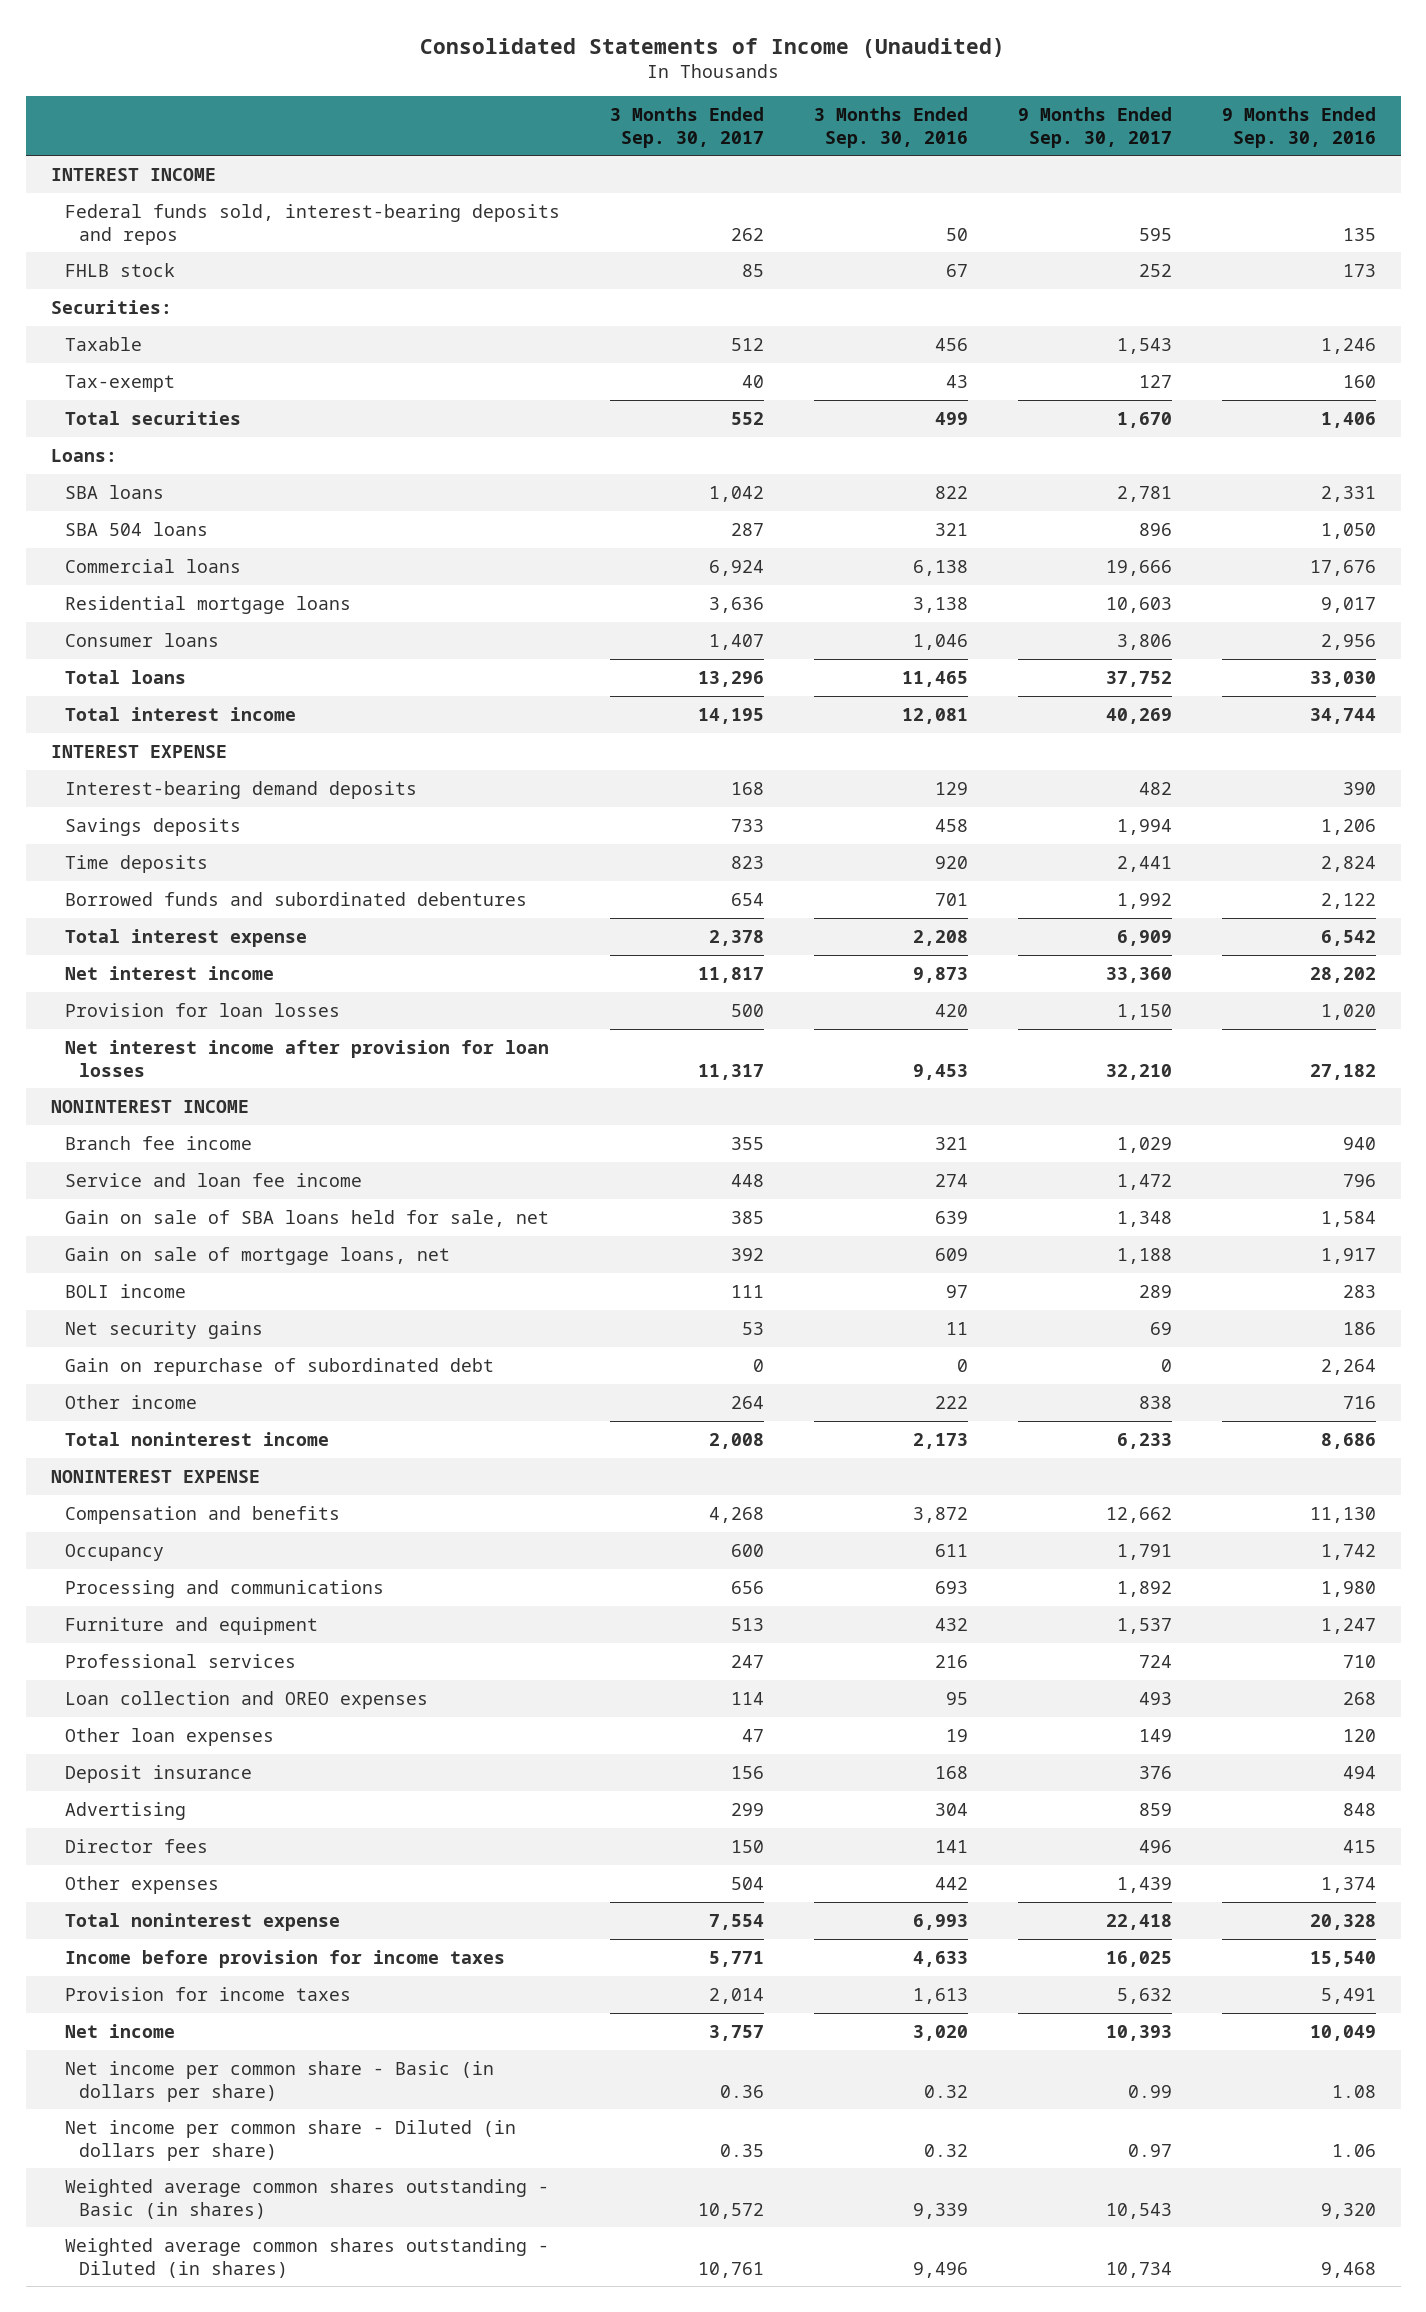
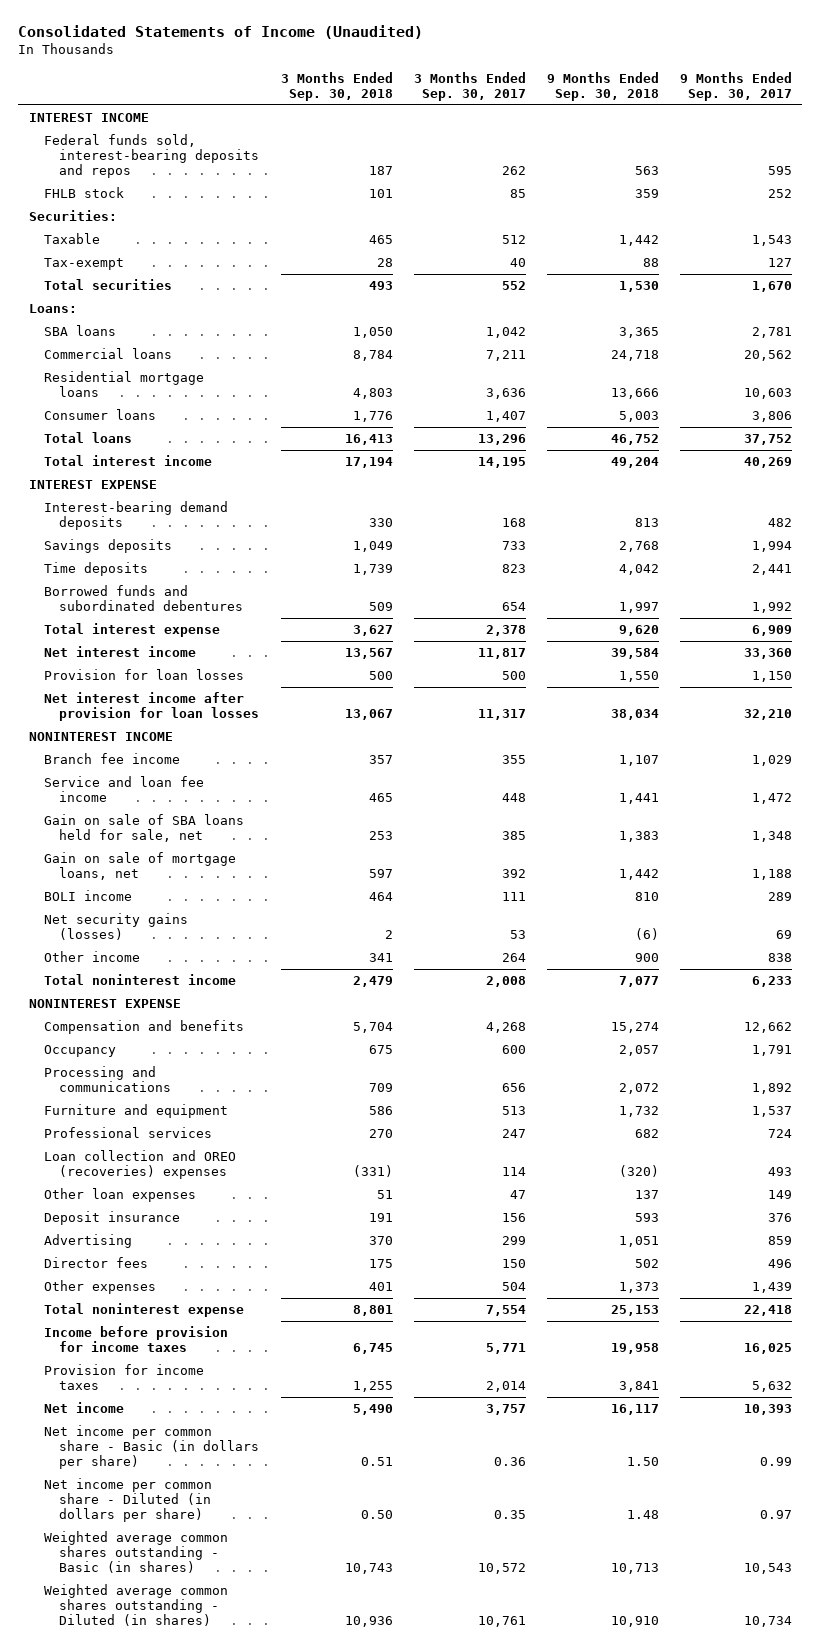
[813,106,968,148] 3 Months Ended Sep. 30, 2016 -> none
[1221,106,1376,148] 9 Months Ended Sep. 30, 2016 -> none
none -> [280,71,393,101] 3 Months Ended Sep. 30, 2018
none -> [546,71,659,101] 9 Months Ended Sep. 30, 2018
[64,521,208,536] SBA 504 loans -> none
[708,559,764,576] 6,924 -> [485,349,526,361] 7,211
[1105,559,1172,576] 19,666 -> [743,349,792,361] 20,562
[64,1357,494,1376] Gain on repurchase of subordinated debt -> none
[64,1320,263,1339] Net security gains -> [44,912,189,941] Net security gains (losses)
[64,1690,428,1709] Loan collection and OREO expenses -> [44,1149,237,1180] Loan collection and OREO (recoveries) expenses

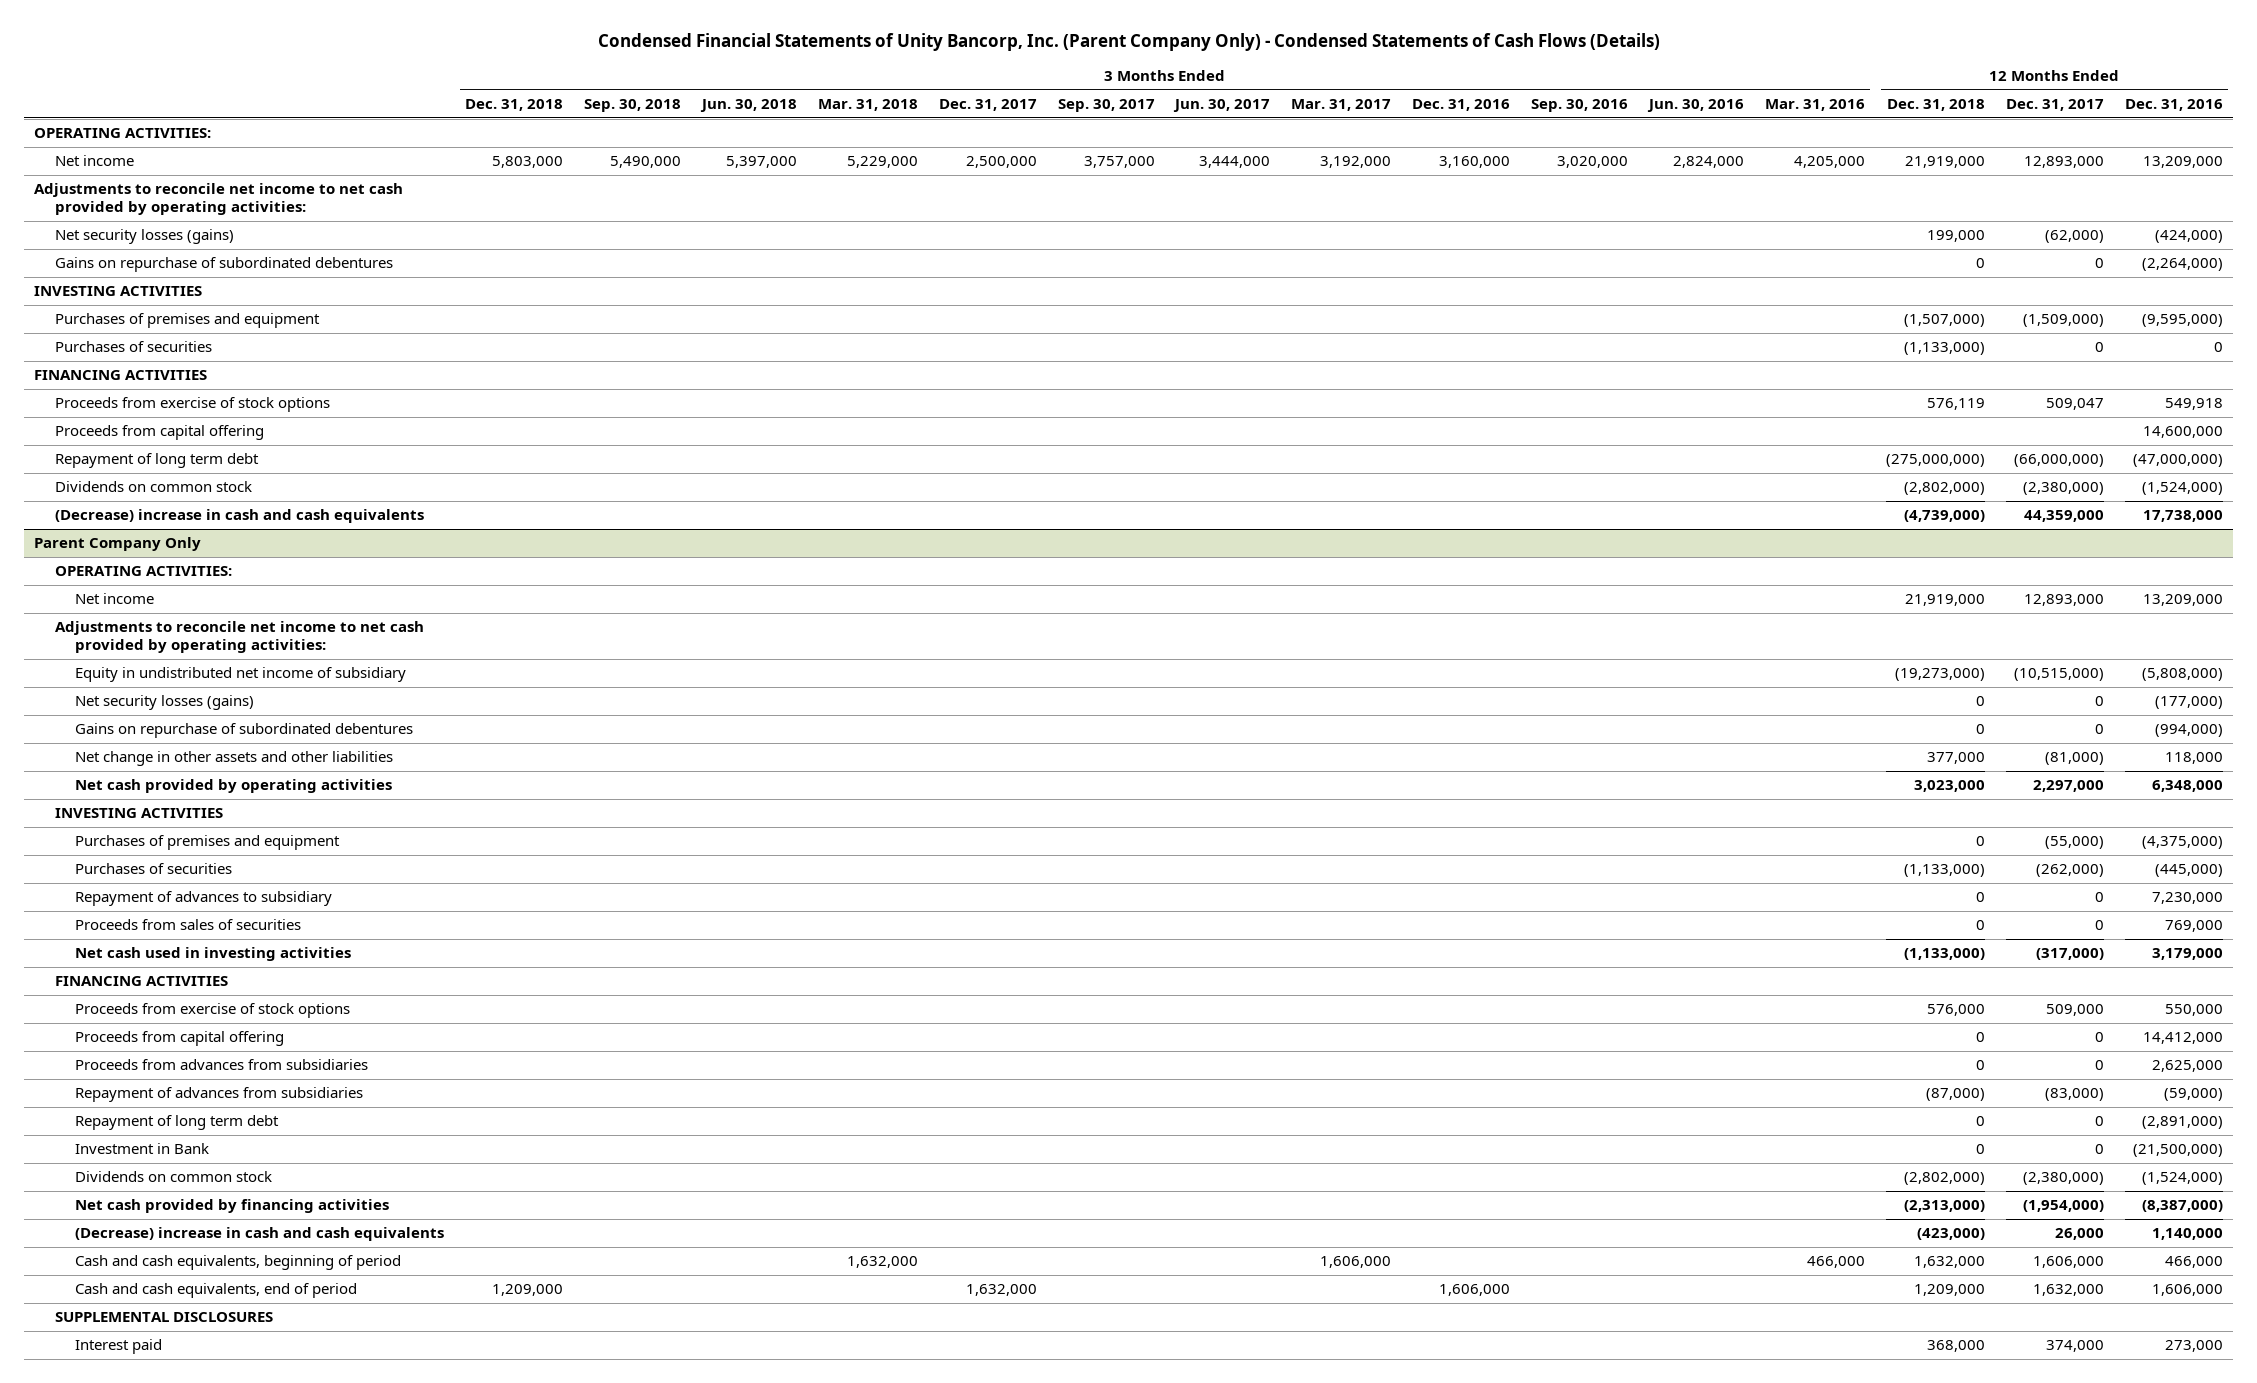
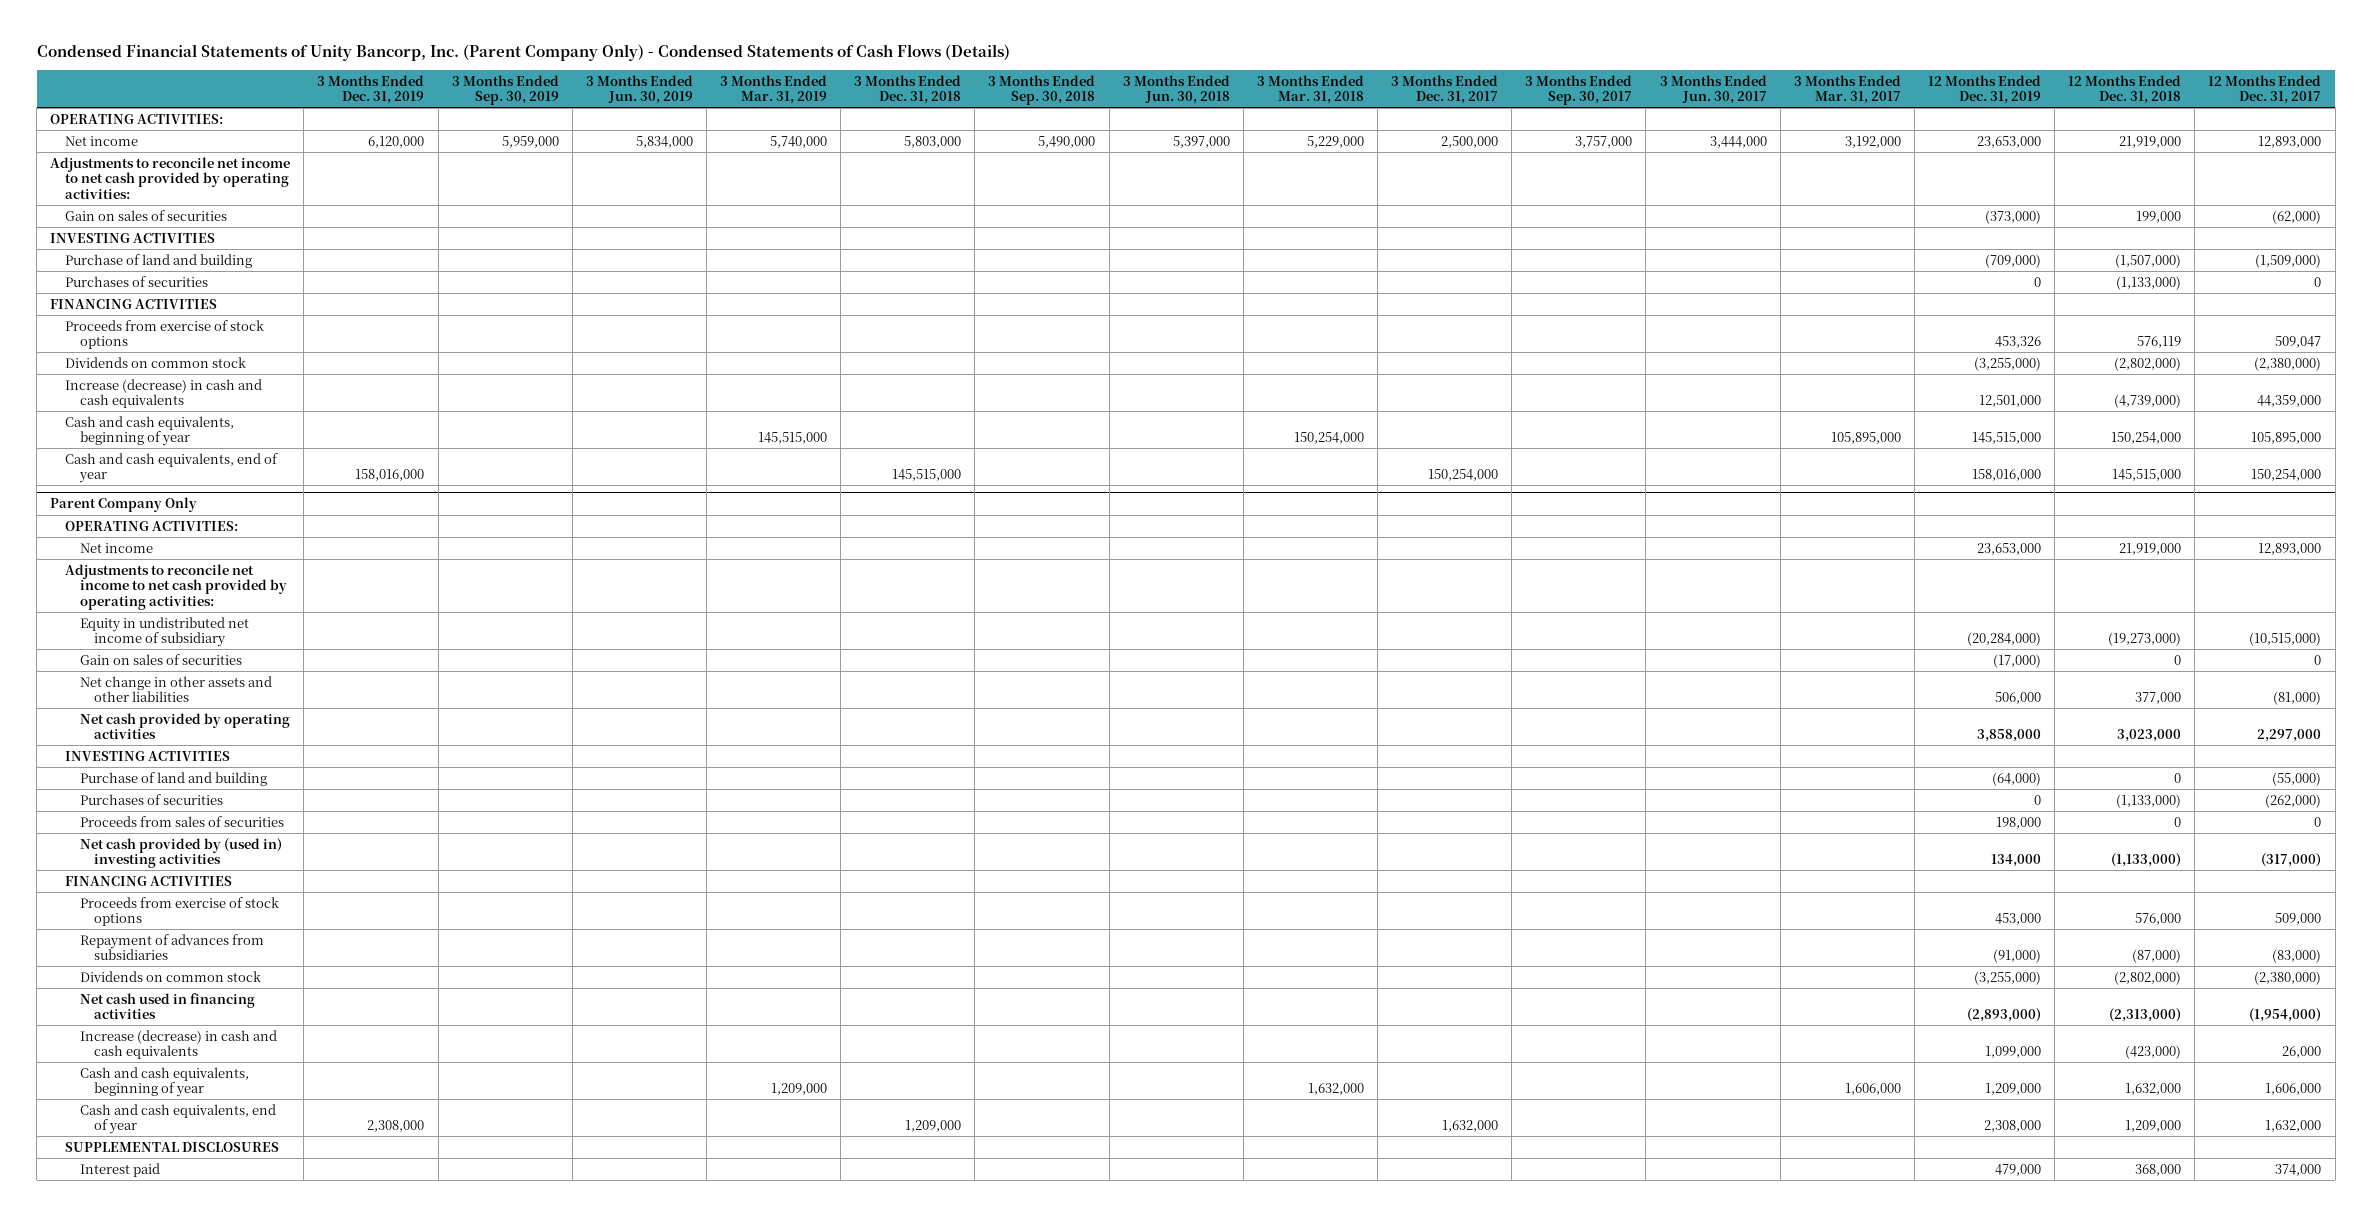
[1412,99,1511,112] Dec. 31, 2016 -> none
[1531,99,1629,113] Sep. 30, 2016 -> none
[1647,99,1745,113] Jun. 30, 2016 -> none
[1765,99,1866,112] Mar. 31, 2016 -> none
[2124,99,2223,112] Dec. 31, 2016 -> none
none -> [317,74,425,105] 3 Months Ended Dec. 31, 2019
none -> [451,74,559,106] 3 Months Ended Sep. 30, 2019
none -> [585,74,693,105] 3 Months Ended Jun. 30, 2019
none -> [720,74,828,105] 3 Months Ended Mar. 31, 2019
none -> [1928,74,2042,105] 12 Months Ended Dec. 31, 2019
[54,257,393,273] Gains on repurchase of subordinated debentures -> none
[54,229,234,245] Net security losses (gains) -> [64,209,227,221] Gain on sales of securities
[54,313,320,329] Purchases of premises and equipment -> [64,253,252,268] Purchase of land and building
[54,425,264,441] Proceeds from capital offering -> none
[54,453,259,469] Repayment of long term debt -> none
[54,509,424,524] (Decrease) increase in cash and cash equivalents -> [64,378,262,409] Increase (decrease) in cash and cash equivalents
none -> [64,415,234,447] Cash and cash equivalents, beginning of year
none -> [64,452,278,484] Cash and cash equivalents, end of year
[75,723,414,739] Gains on repurchase of subordinated debentures -> none
[75,695,255,711] Net security losses (gains) -> [79,653,242,665] Gain on sales of securities
[75,835,341,851] Purchases of premises and equipment -> [79,771,267,786] Purchase of land and building
[75,891,333,907] Repayment of advances to subsidiary -> none
[75,947,352,962] Net cash used in investing activities -> [79,837,282,869] Net cash provided by (used in) investing activities
[75,1031,285,1047] Proceeds from capital offering -> none
[75,1059,369,1071] Proceeds from advances from subsidiaries -> none
[75,1115,280,1131] Repayment of long term debt -> none
[75,1143,210,1155] Investment in Bank -> none
[75,1199,390,1214] Net cash provided by financing activities -> [79,992,255,1020] Net cash used in financing activities
[75,1227,445,1242] (Decrease) increase in cash and cash equivalents -> [79,1029,277,1060] Increase (decrease) in cash and cash equivalents
[75,1255,402,1271] Cash and cash equivalents, beginning of period -> [79,1066,249,1098] Cash and cash equivalents, beginning of year
[75,1283,358,1299] Cash and cash equivalents, end of period -> [79,1103,276,1135] Cash and cash equivalents, end of year

